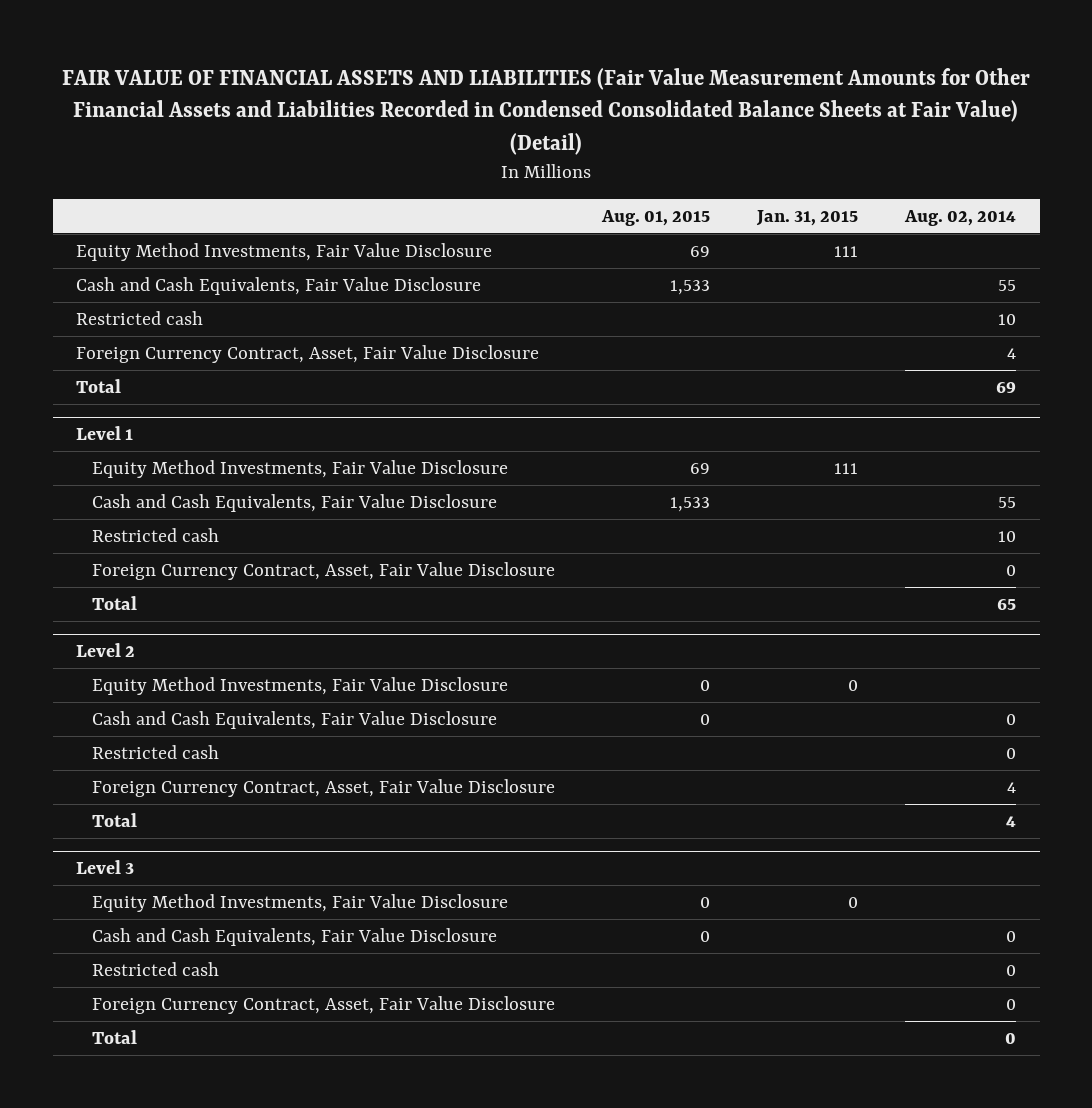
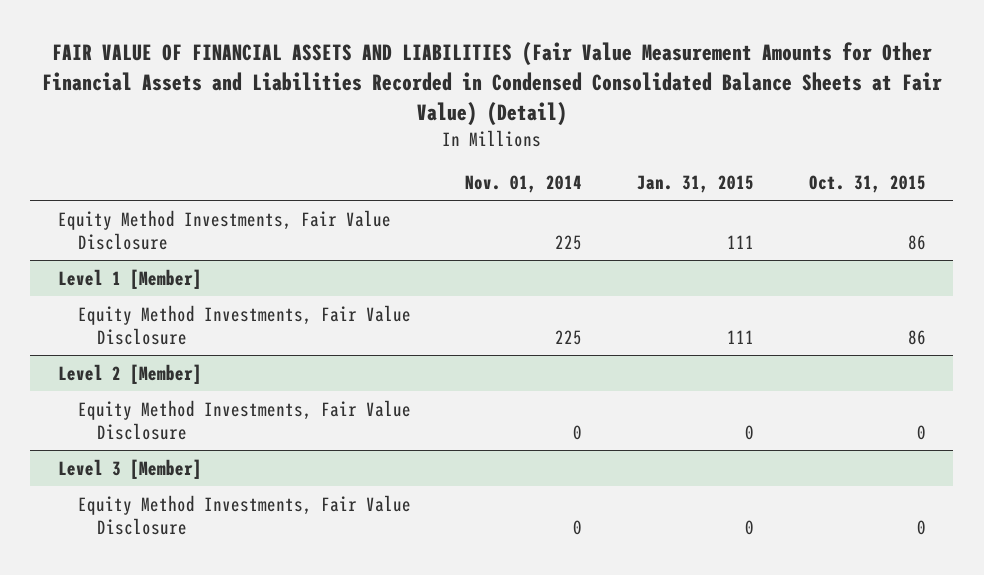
[600,209,710,226] Aug. 01, 2015 -> none
[904,209,1017,226] Aug. 02, 2014 -> none
none -> [465,175,583,194] Nov. 01, 2014
none -> [809,175,927,194] Oct. 31, 2015
[76,276,482,295] Cash and Cash Equivalents, Fair Value Disclosure -> none
[76,310,204,325] Restricted cash -> none
[76,344,540,363] Foreign Currency Contract, Asset, Fair Value Disclosure -> none
[76,378,122,393] Total -> none
[76,426,134,441] Level 1 -> [57,268,202,289] Level 1 [Member]
[91,493,497,512] Cash and Cash Equivalents, Fair Value Disclosure -> none
[91,527,219,542] Restricted cash -> none
[91,561,555,580] Foreign Currency Contract, Asset, Fair Value Disclosure -> none
[91,595,137,610] Total -> none
[76,643,136,658] Level 2 -> [57,363,202,384] Level 2 [Member]
[91,710,497,729] Cash and Cash Equivalents, Fair Value Disclosure -> none
[91,744,219,759] Restricted cash -> none
[91,778,555,797] Foreign Currency Contract, Asset, Fair Value Disclosure -> none
[91,812,137,827] Total -> none
[76,860,135,875] Level 3 -> [57,458,202,479] Level 3 [Member]
[91,927,497,946] Cash and Cash Equivalents, Fair Value Disclosure -> none
[91,961,219,976] Restricted cash -> none
[91,995,555,1014] Foreign Currency Contract, Asset, Fair Value Disclosure -> none
[91,1029,137,1044] Total -> none

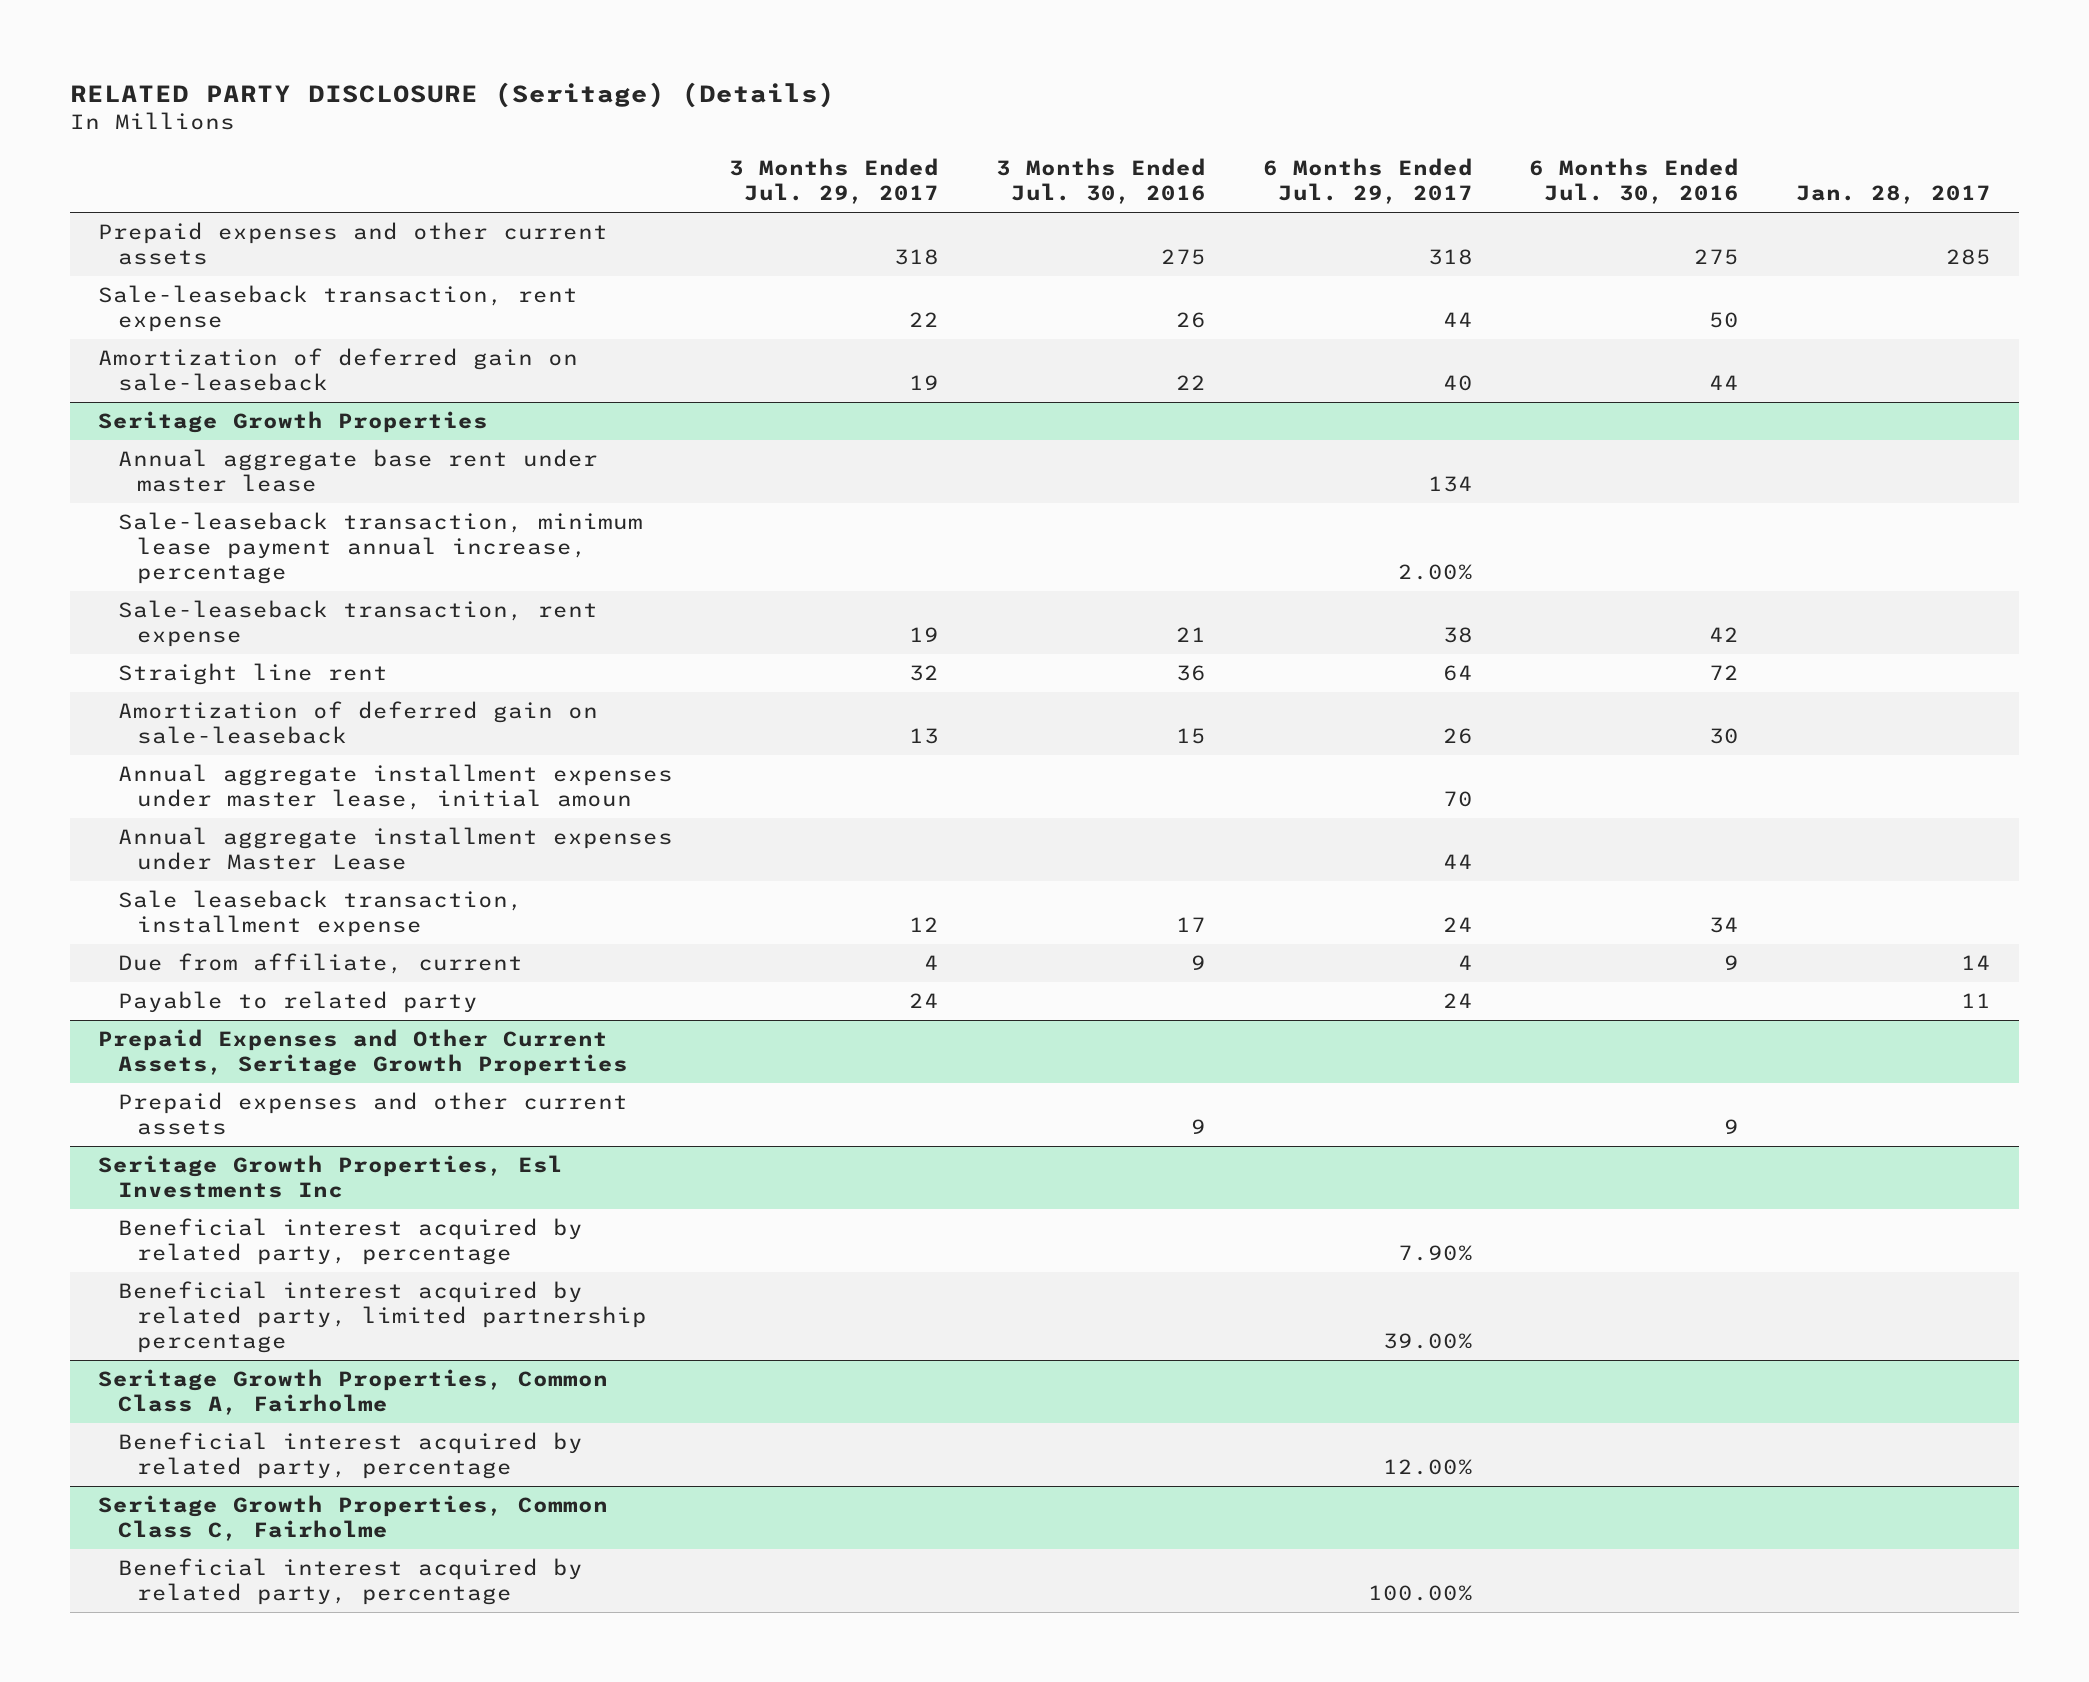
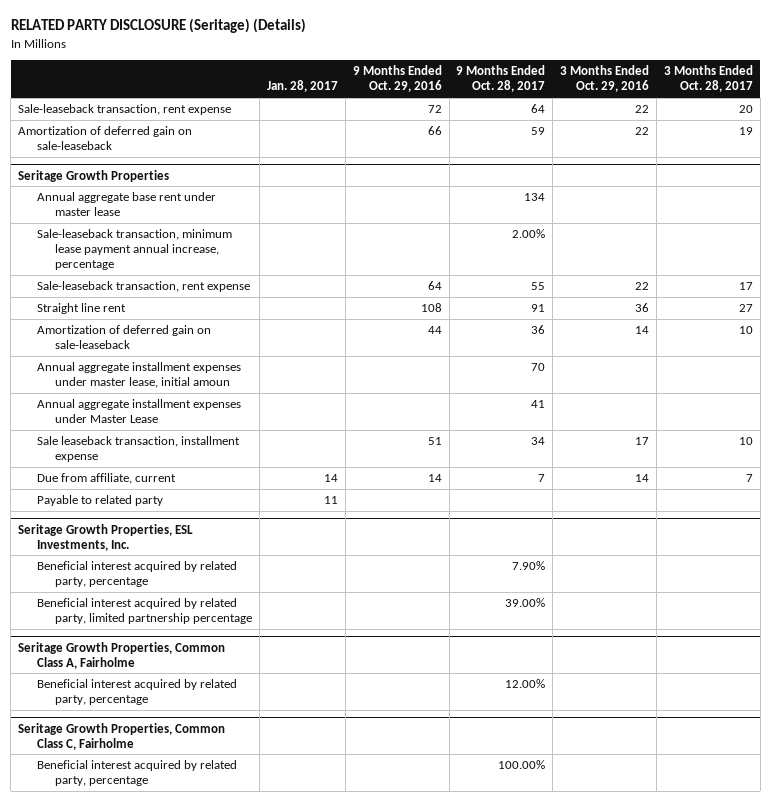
[729,158,940,205] 3 Months Ended Jul. 29, 2017 -> none
[995,158,1206,205] 3 Months Ended Jul. 30, 2016 -> none
[1262,158,1473,205] 6 Months Ended Jul. 29, 2017 -> none
[1529,158,1740,205] 6 Months Ended Jul. 30, 2016 -> none
none -> [352,65,442,93] 9 Months Ended Oct. 29, 2016
none -> [456,65,546,93] 9 Months Ended Oct. 28, 2017
none -> [560,65,650,93] 3 Months Ended Oct. 29, 2016
none -> [663,65,753,93] 3 Months Ended Oct. 28, 2017
[98,221,609,266] Prepaid expenses and other current assets -> none
[98,1028,628,1077] Prepaid Expenses and Other Current Assets, Seritage Growth Properties -> none
[117,1091,628,1136] Prepaid expenses and other current assets -> none
[98,1154,564,1199] Seritage Growth Properties, Esl Investments Inc -> [17,523,193,551] Seritage Growth Properties, ESL Investments, Inc.

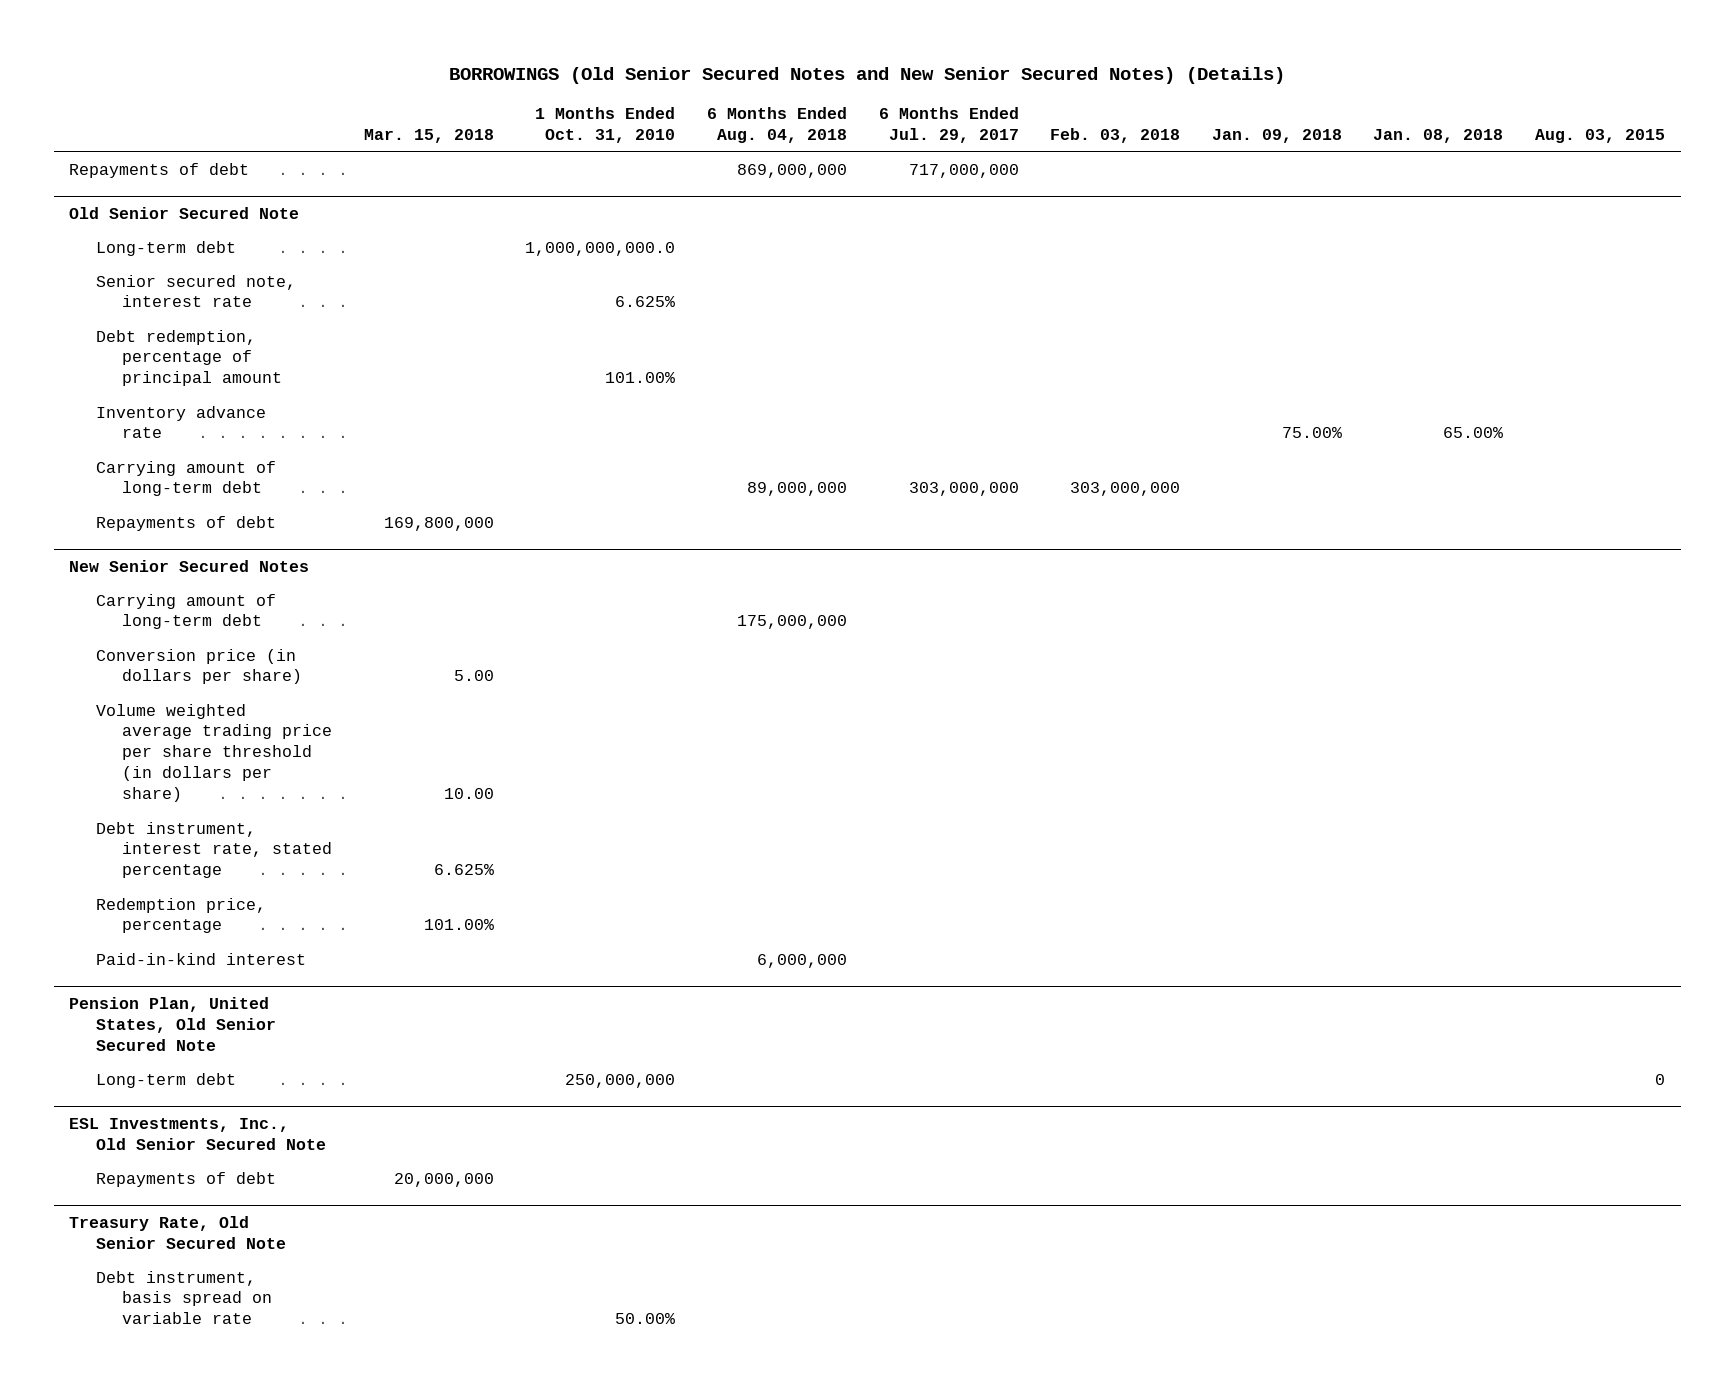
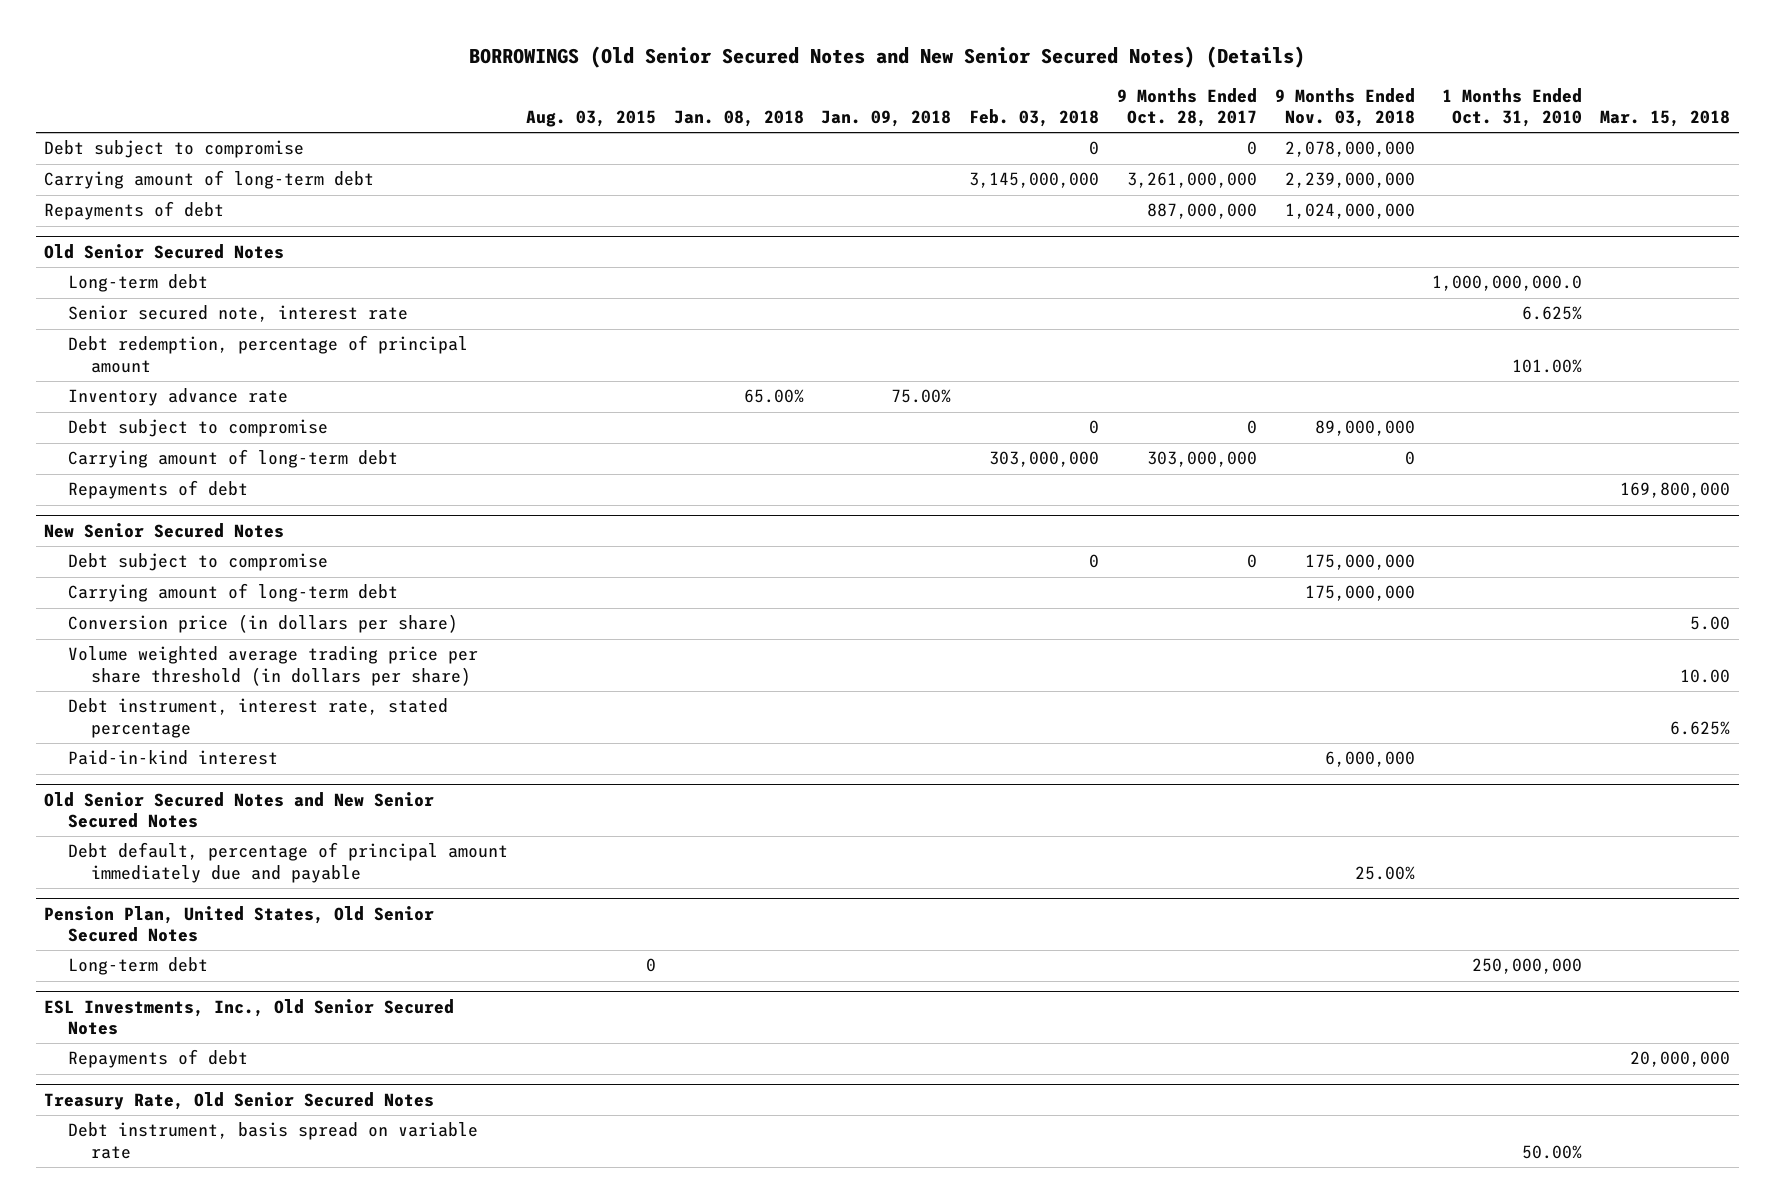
[706,106,847,143] 6 Months Ended Aug. 04, 2018 -> none
[878,106,1019,143] 6 Months Ended Jul. 29, 2017 -> none
none -> [1116,87,1257,127] 9 Months Ended Oct. 28, 2017
none -> [1274,87,1415,127] 9 Months Ended Nov. 03, 2018
none -> [44,140,305,159] Debt subject to compromise
none -> [44,170,375,190] Carrying amount of long-term debt
[69,206,300,219] Old Senior Secured Note -> [44,244,285,260] Old Senior Secured Notes
none -> [67,419,328,438] Debt subject to compromise
none -> [67,553,328,572] Debt subject to compromise
[95,897,266,934] Redemption price, percentage -> none
none -> [44,792,435,829] Old Senior Secured Notes and New Senior Secured Notes
none -> [67,842,508,883] Debt default, percentage of principal amount immediately due and payable
[69,996,276,1051] Pension Plan, United States, Old Senior Secured Note -> [44,906,435,943] Pension Plan, United States, Old Senior Secured Notes
[69,1117,326,1150] ESL Investments, Inc., Old Senior Secured Note -> [44,999,455,1036] ESL Investments, Inc., Old Senior Secured Notes
[69,1215,286,1249] Treasury Rate, Old Senior Secured Note -> [44,1092,435,1111] Treasury Rate, Old Senior Secured Notes

